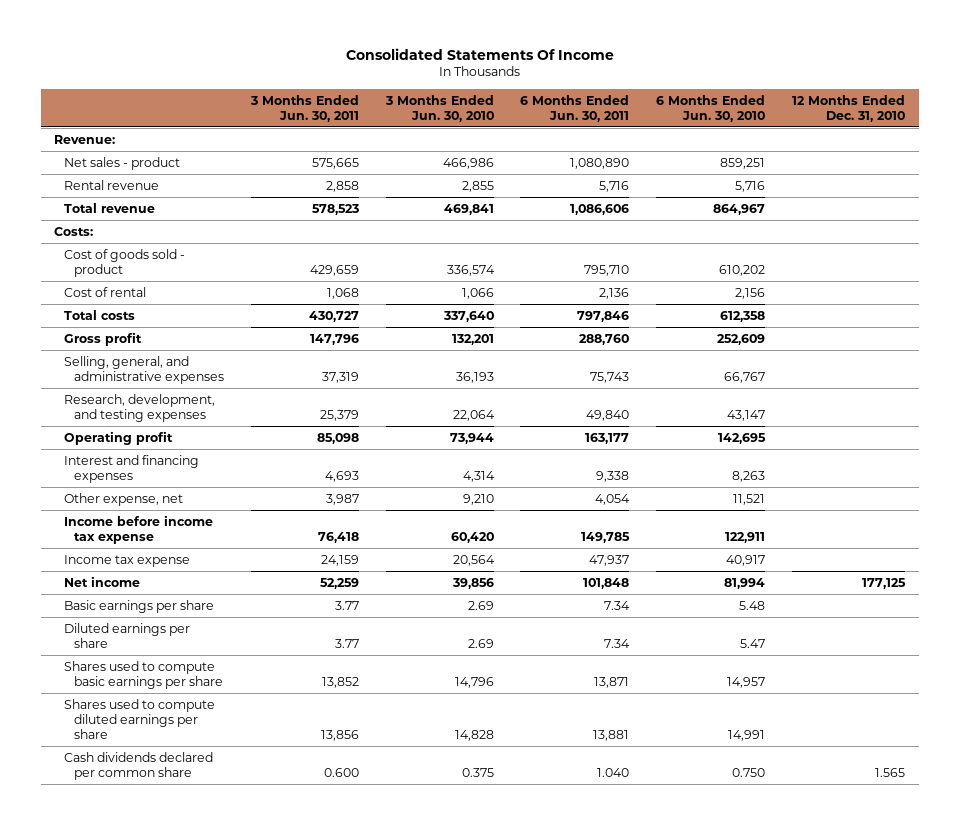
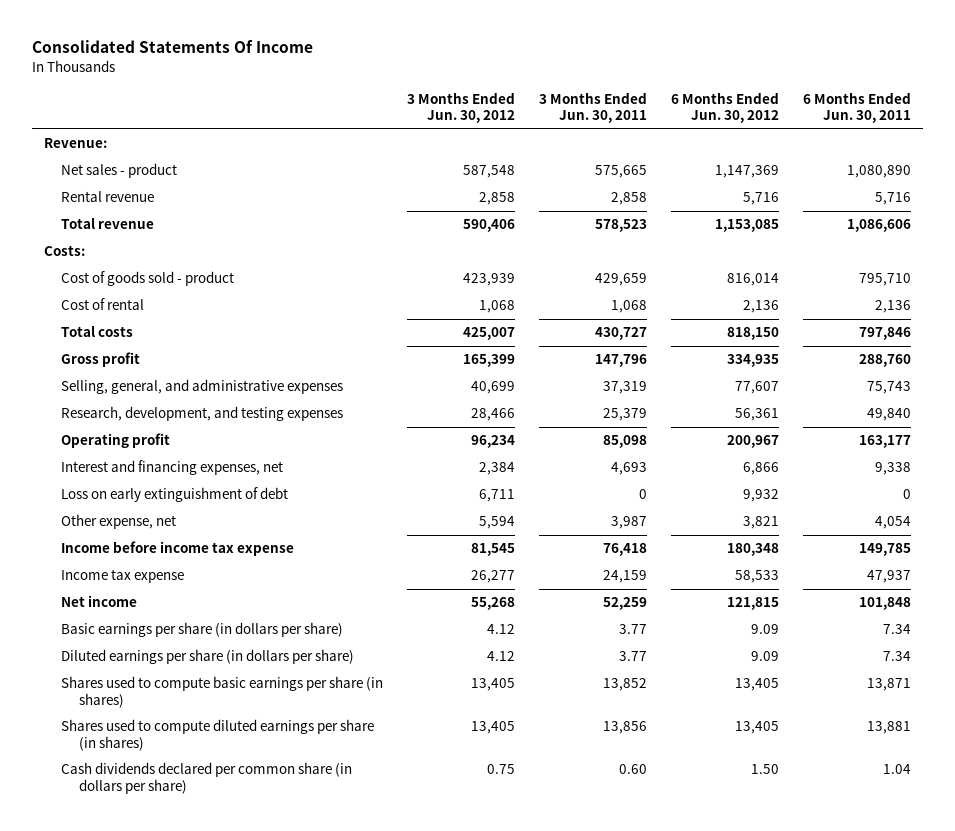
[384,94,494,122] 3 Months Ended Jun. 30, 2010 -> none
[656,94,766,122] 6 Months Ended Jun. 30, 2010 -> none
[792,94,906,122] 12 Months Ended Dec. 31, 2010 -> none
none -> [407,91,516,124] 3 Months Ended Jun. 30, 2012
none -> [671,91,780,124] 6 Months Ended Jun. 30, 2012
[64,454,200,483] Interest and financing expenses -> [61,460,284,476] Interest and financing expenses, net
none -> [61,487,289,503] Loss on early extinguishment of debt
[64,599,215,613] Basic earnings per share -> [61,622,344,638] Basic earnings per share (in dollars per share)
[64,622,191,648] Diluted earnings per share -> [61,649,355,665] Diluted earnings per share (in dollars per share)
[64,660,223,689] Shares used to compute basic earnings per share -> [61,676,384,709] Shares used to compute basic earnings per share (in shares)
[64,698,216,739] Shares used to compute diluted earnings per share -> [61,719,375,752] Shares used to compute diluted earnings per share (in shares)
[64,751,214,780] Cash dividends declared per common share -> [61,762,353,795] Cash dividends declared per common share (in dollars per share)
[323,767,359,777] 0.600 -> [619,764,648,775] 0.60
[597,767,630,777] 1.040 -> [882,764,911,775] 1.04

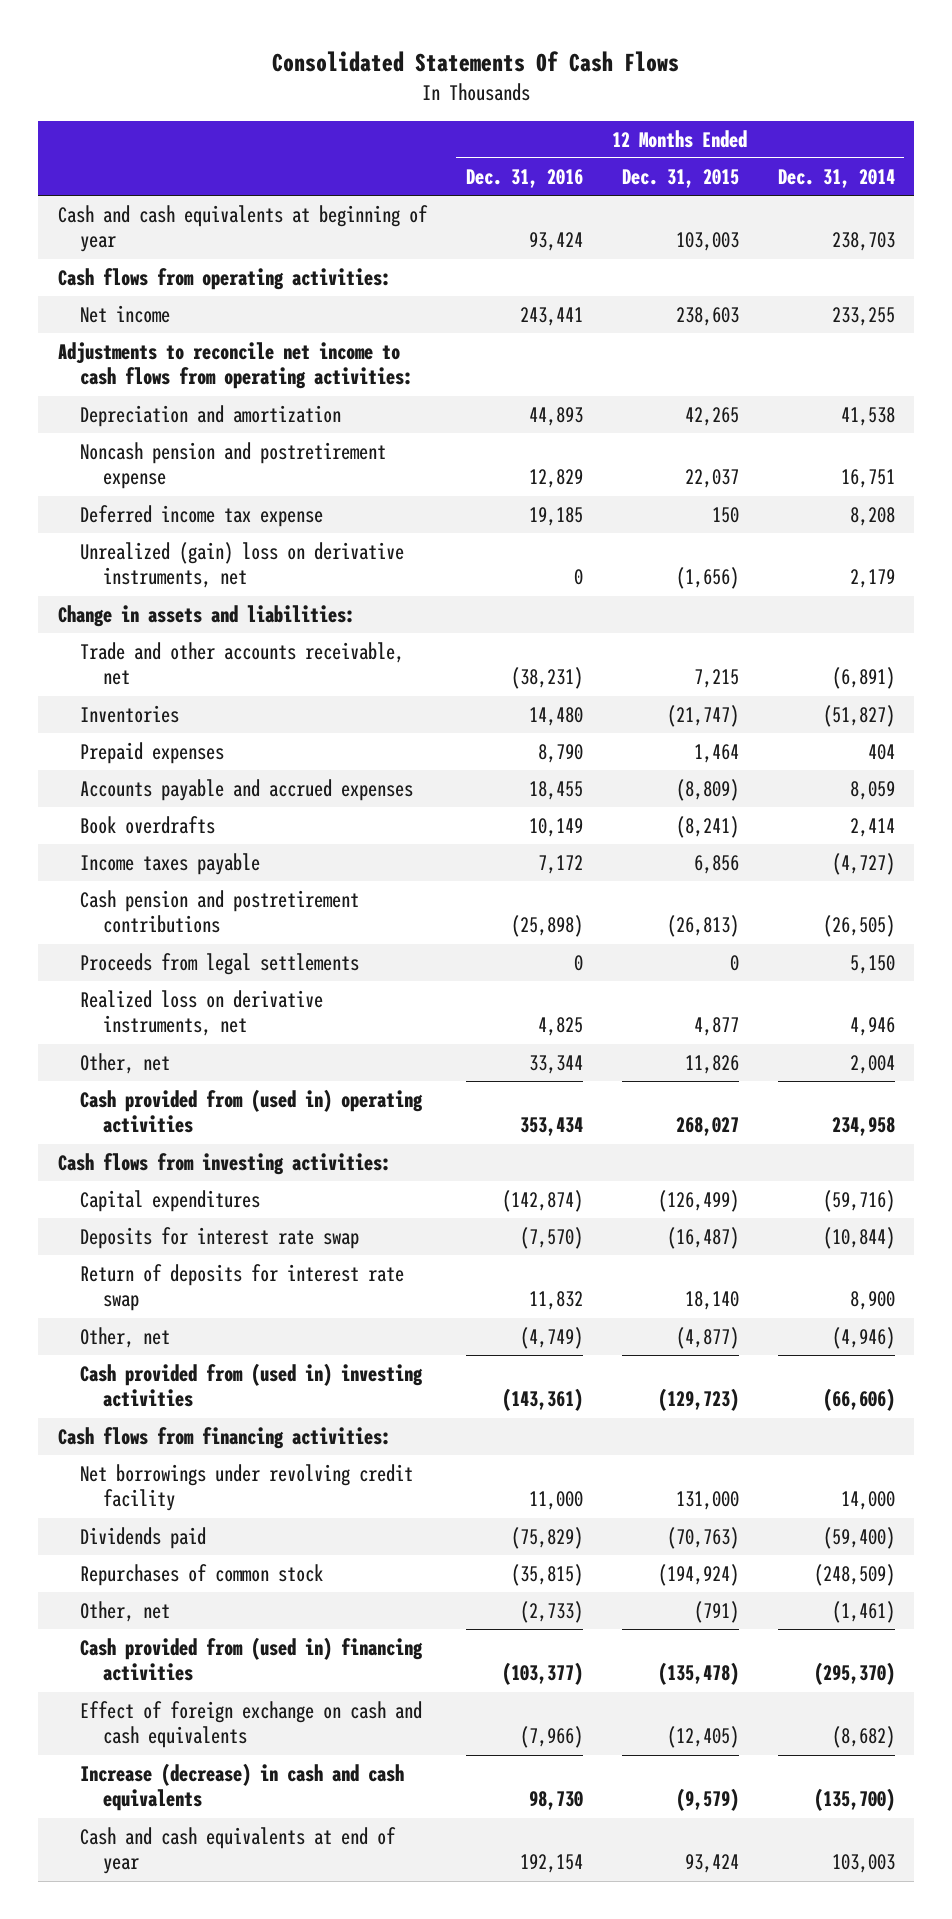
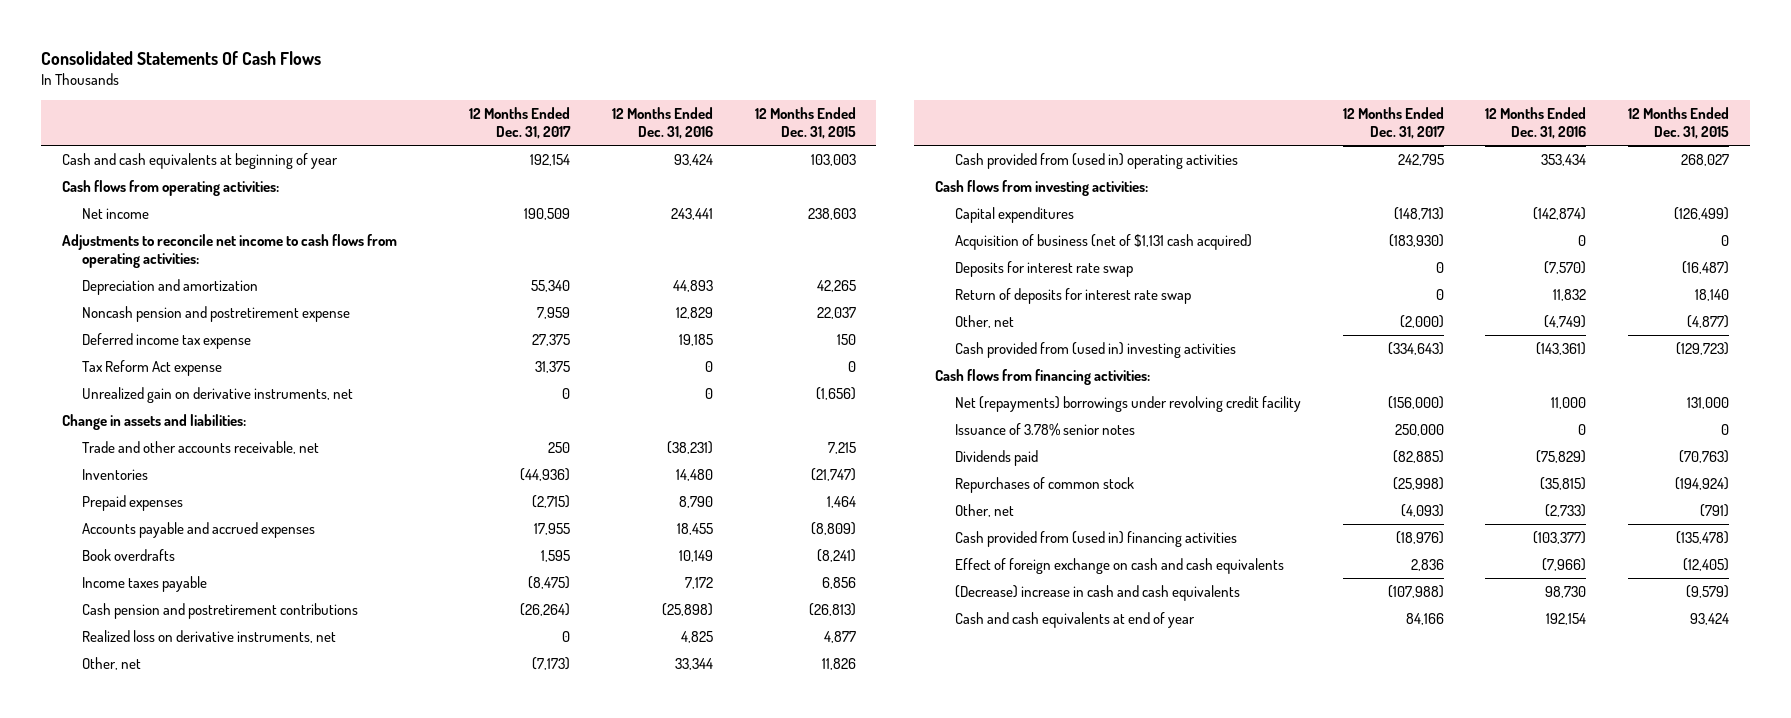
[777,168,895,188] Dec. 31, 2014 -> none
none -> [469,107,572,139] 12 Months Ended Dec. 31, 2017
none -> [81,360,222,377] Tax Reform Act expense
[80,541,405,589] Unrealized (gain) loss on derivative instruments, net -> [81,387,353,404] Unrealized gain on derivative instruments, net
[80,952,360,975] Proceeds from legal settlements -> none
none -> [954,234,1252,251] Acquisition of business (net of $1,131 cash acquired)
[80,1463,414,1512] Net borrowings under revolving credit facility -> [954,396,1301,413] Net (repayments) borrowings under revolving credit facility
none -> [954,423,1135,437] Issuance of 3.78% senior notes
[80,1762,405,1812] Increase (decrease) in cash and cash equivalents -> [954,585,1240,602] (Decrease) increase in cash and cash equivalents

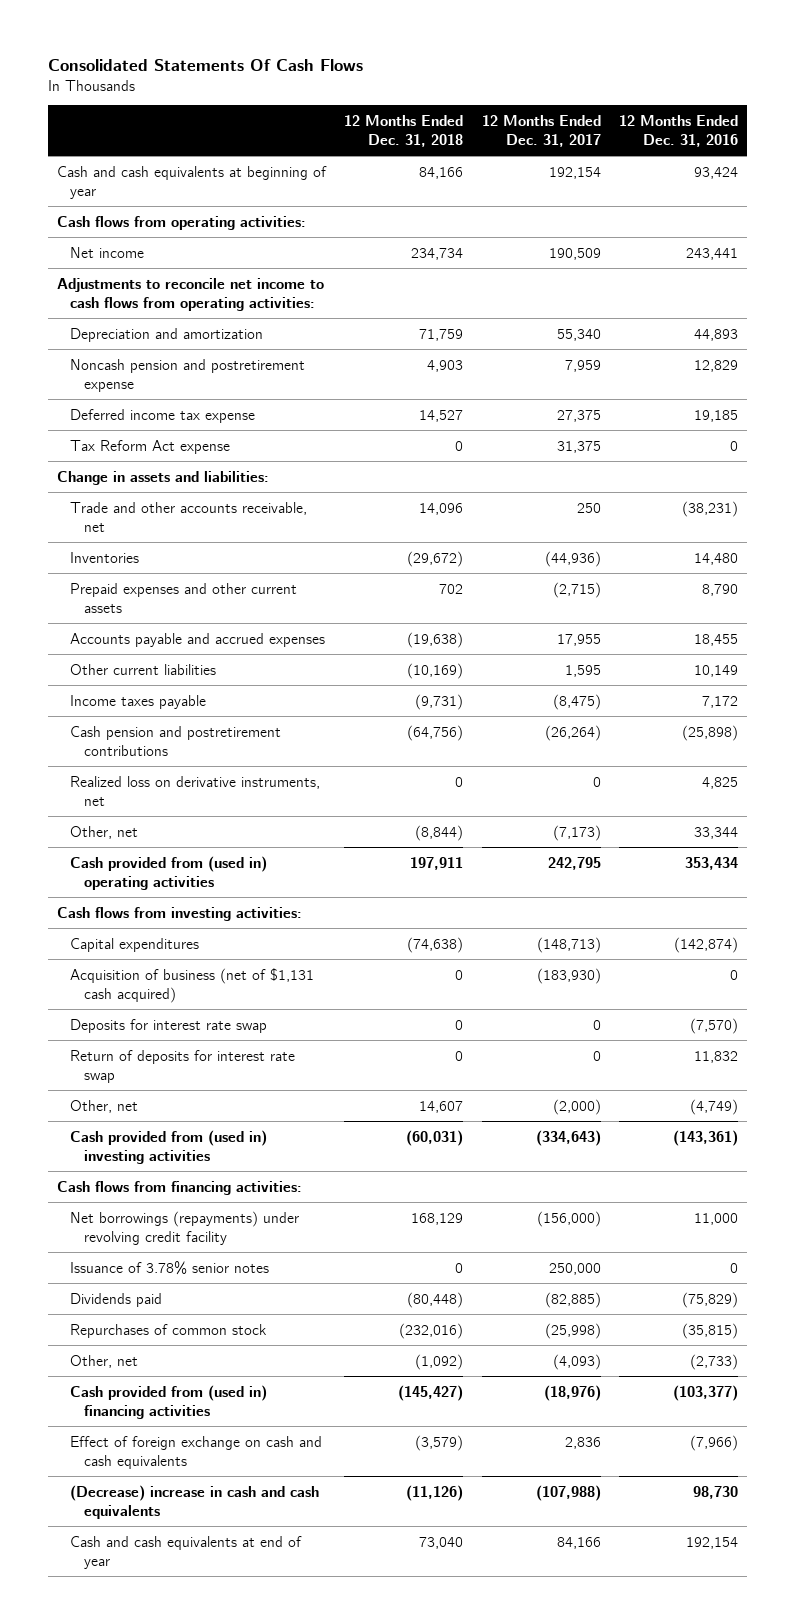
[754,107,856,139] 12 Months Ended Dec. 31, 2015 -> none
none -> [344,114,464,148] 12 Months Ended Dec. 31, 2018
[81,387,353,404] Unrealized gain on derivative instruments, net -> none
[81,495,183,512] Prepaid expenses -> [70,582,298,613] Prepaid expenses and other current assets
[81,549,175,562] Book overdrafts -> [70,663,217,675] Other current liabilities
[954,396,1301,413] Net (repayments) borrowings under revolving credit facility -> [70,1210,300,1245] Net borrowings (repayments) under revolving credit facility

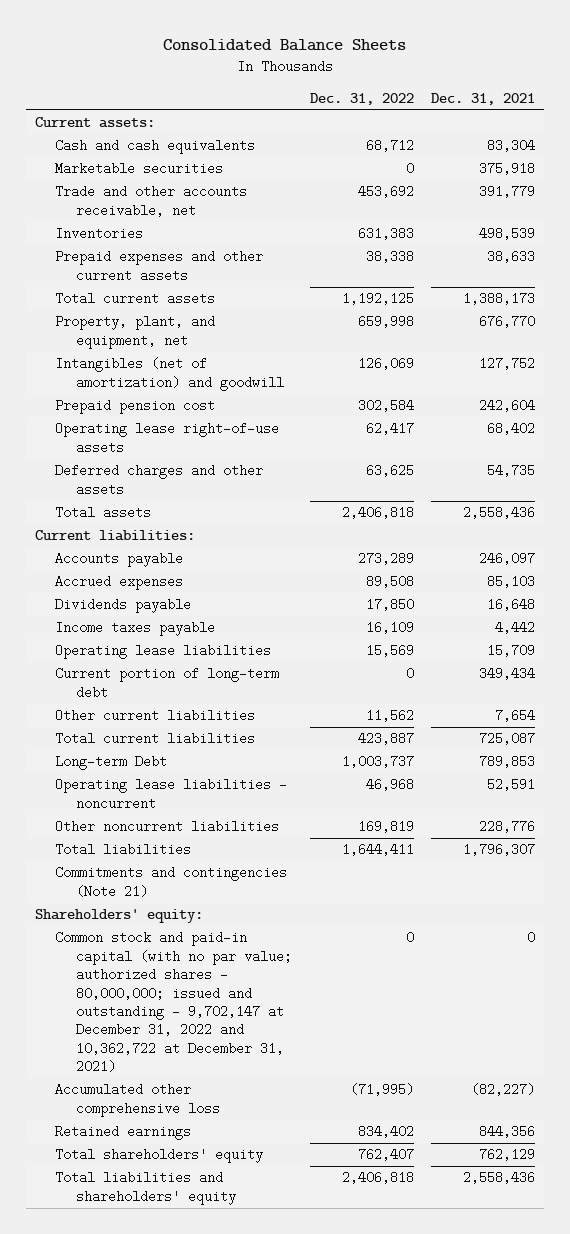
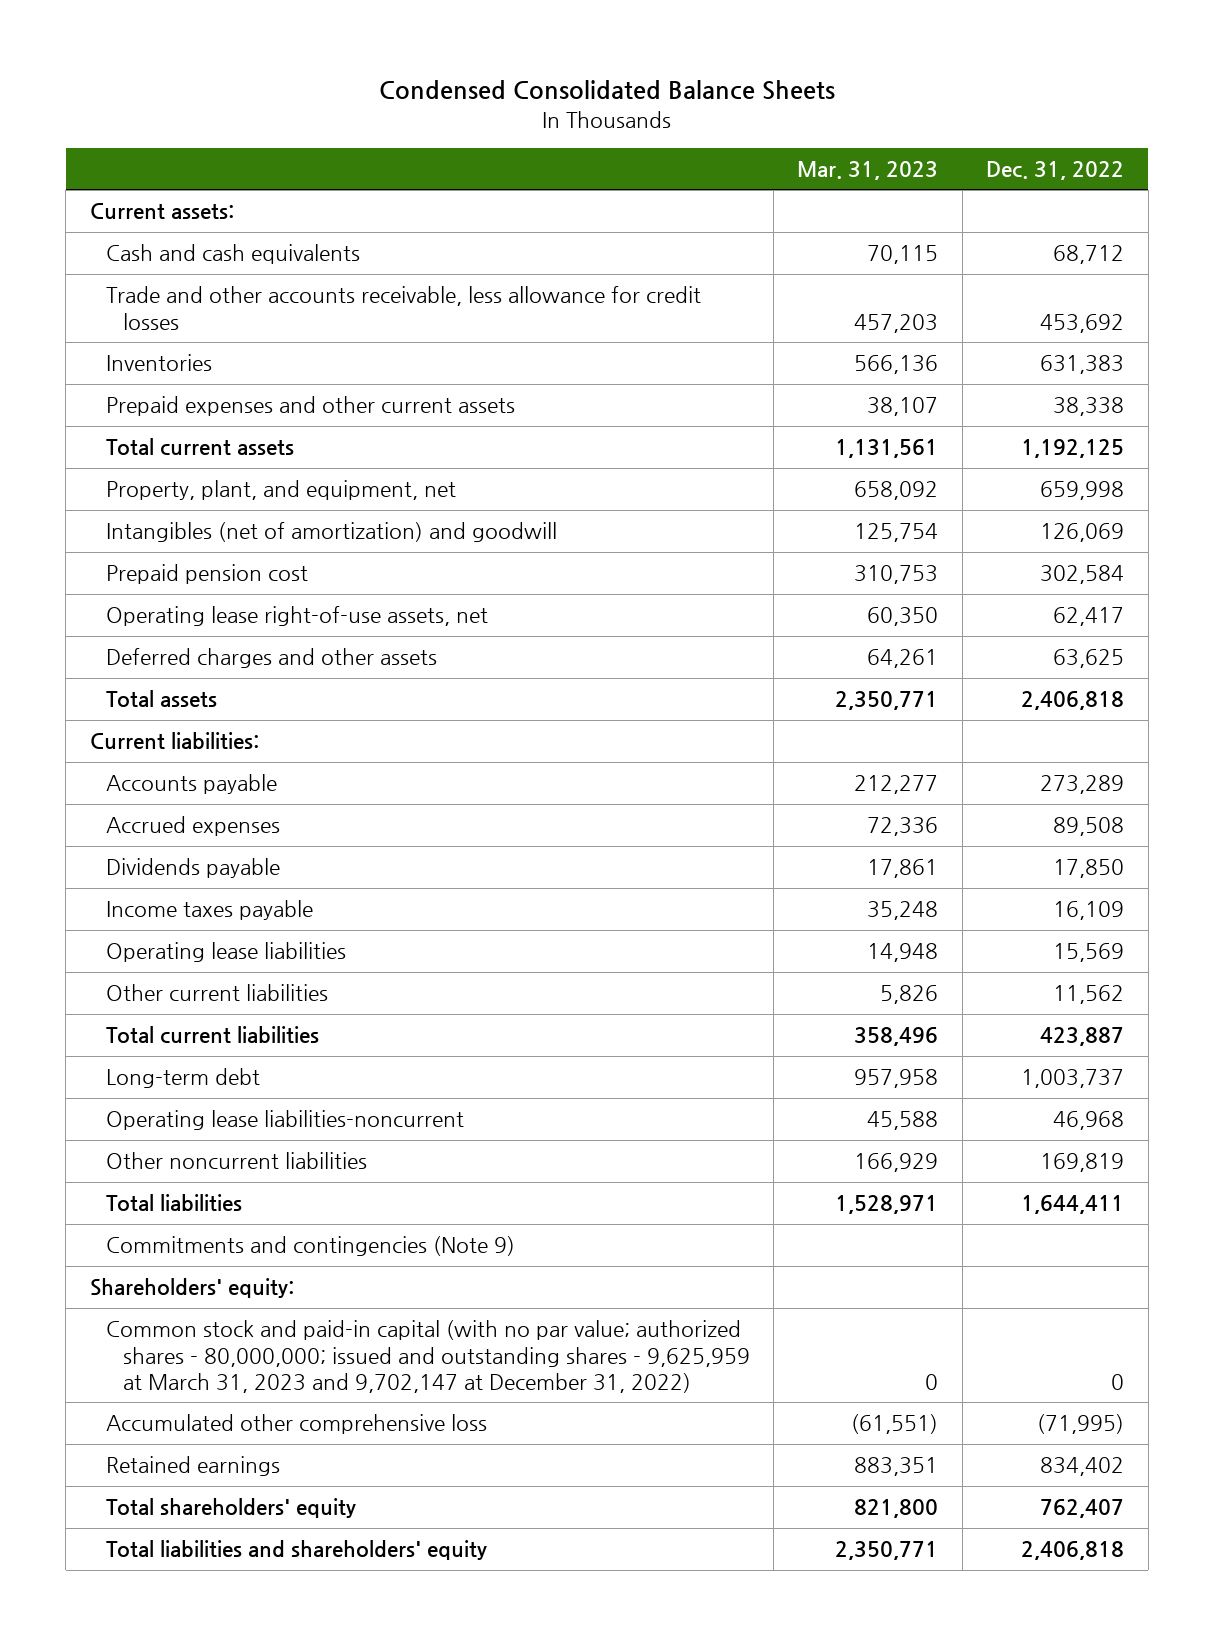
[162,39,406,52] Consolidated Balance Sheets -> [378,80,835,101] Condensed Consolidated Balance Sheets
[431,93,536,106] Dec. 31, 2021 -> none
none -> [797,160,939,180] Mar. 31, 2023
[55,162,224,176] Marketable securities -> none
[55,185,248,217] Trade and other accounts receivable, net -> [106,286,702,330] Trade and other accounts receivable, less allowance for credit losses
[55,422,280,454] Operating lease right-of-use assets -> [106,606,489,627] Operating lease right-of-use assets, net
[55,667,280,699] Current portion of long-term debt -> none
[55,755,168,771] Long-term Debt -> [106,1068,261,1089] Long-term debt
[55,778,288,810] Operating lease liabilities - noncurrent -> [106,1110,465,1131] Operating lease liabilities-noncurrent
[55,866,288,898] Commitments and contingencies (Note 21) -> [106,1236,516,1257] Commitments and contingencies (Note 9)
[55,931,292,1074] Common stock and paid-in capital (with no par value; authorized shares - 80,000,000; issued and outstanding - 9,702,147 at December 31, 2022 and 10,362,722 at December 31, 2021) -> [106,1320,750,1394] Common stock and paid-in capital (with no par value; authorized shares - 80,000,000; issued and outstanding shares - 9,625,959 at March 31, 2023 and 9,702,147 at December 31, 2022)

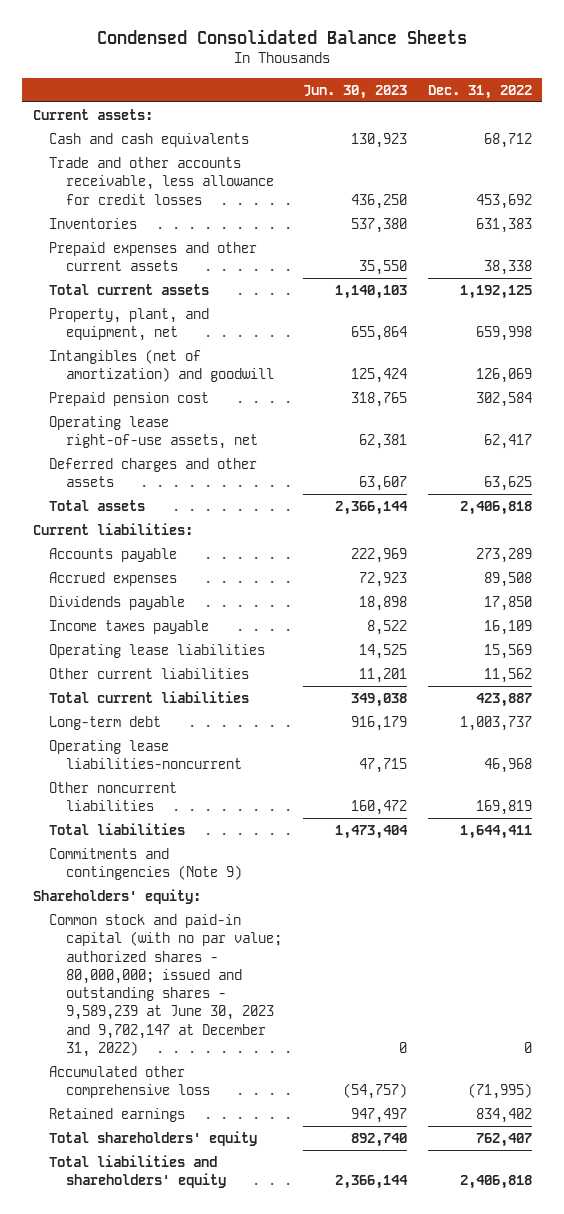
[797,160,939,180] Mar. 31, 2023 -> none
none -> [302,84,407,99] Jun. 30, 2023
[106,1320,750,1394] Common stock and paid-in capital (with no par value; authorized shares - 80,000,000; issued and outstanding shares - 9,625,959 at March 31, 2023 and 9,702,147 at December 31, 2022) -> [49,914,282,1057] Common stock and paid-in capital (with no par value; authorized shares - 80,000,000; issued and outstanding shares - 9,589,239 at June 30, 2023 and 9,702,147 at December 31, 2022)

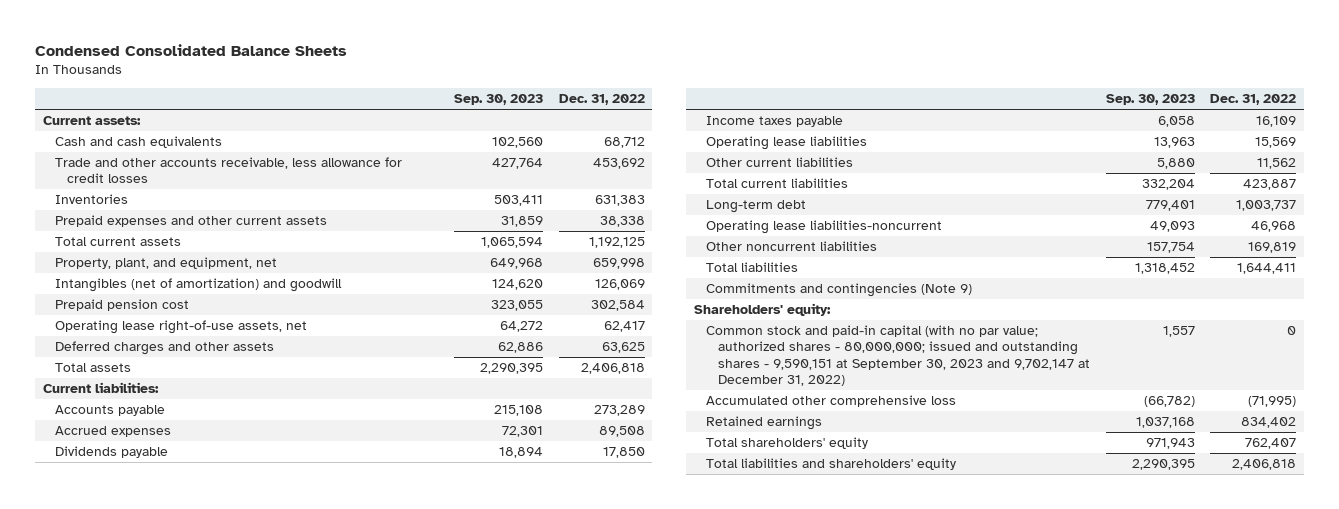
[302,84,407,99] Jun. 30, 2023 -> none
none -> [454,94,544,106] Sep. 30, 2023
[49,914,282,1057] Common stock and paid-in capital (with no par value; authorized shares - 80,000,000; issued and outstanding shares - 9,589,239 at June 30, 2023 and 9,702,147 at December 31, 2022) -> [706,325,1091,386] Common stock and paid-in capital (with no par value; authorized shares - 80,000,000; issued and outstanding shares - 9,590,151 at September 30, 2023 and 9,702,147 at December 31, 2022)

